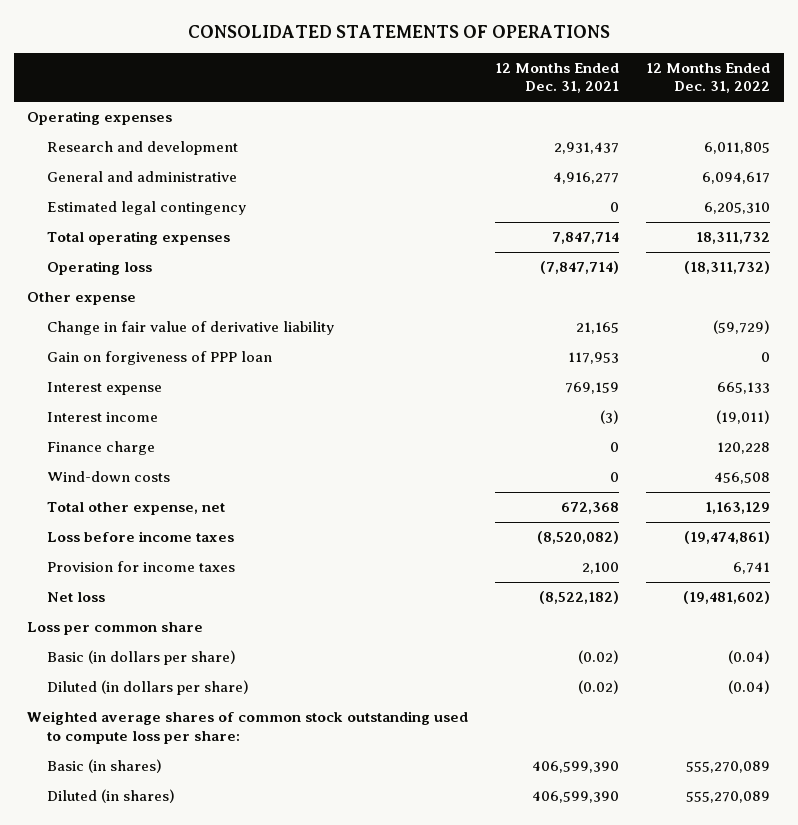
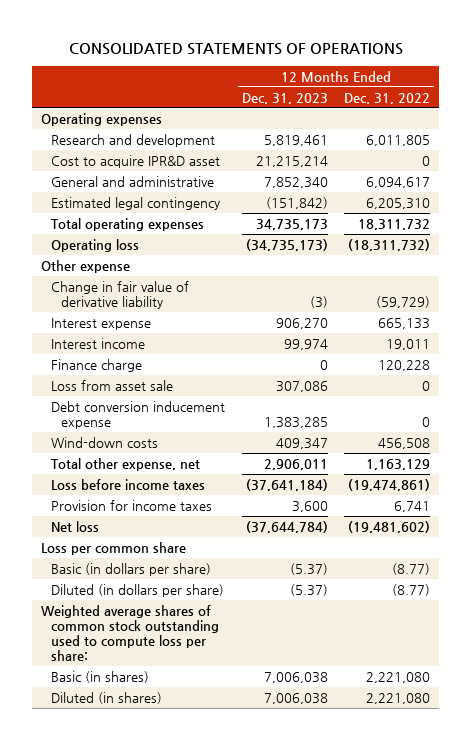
[495,63,620,94] 12 Months Ended Dec. 31, 2021 -> none
none -> [241,92,328,104] Dec. 31, 2023
none -> [51,154,221,168] Cost to acquire IPR&D asset
[46,351,272,366] Gain on forgiveness of PPP loan -> none
[716,410,771,425] (19,011) -> [386,338,431,350] 19,011
none -> [51,379,174,391] Loss from asset sale
none -> [51,400,226,430] Debt conversion inducement expense
[728,650,771,665] (0.04) -> [392,562,431,575] (8.77)
[728,680,771,695] (0.04) -> [392,583,431,596] (8.77)
[686,761,771,774] 555,270,089 -> [366,671,431,683] 2,221,080
[686,791,771,804] 555,270,089 -> [366,692,431,704] 2,221,080

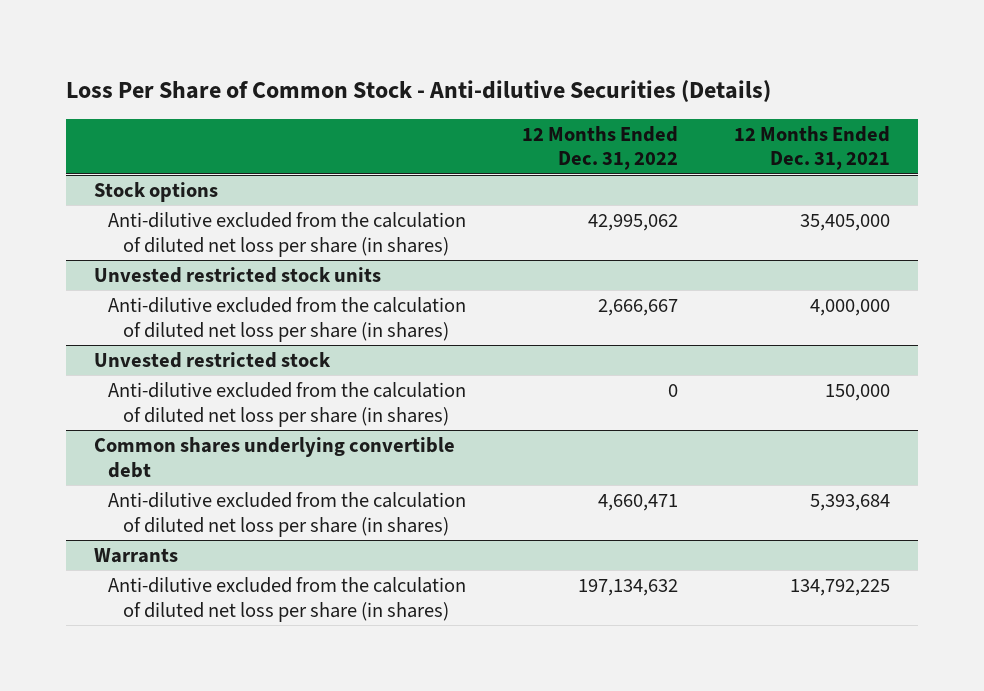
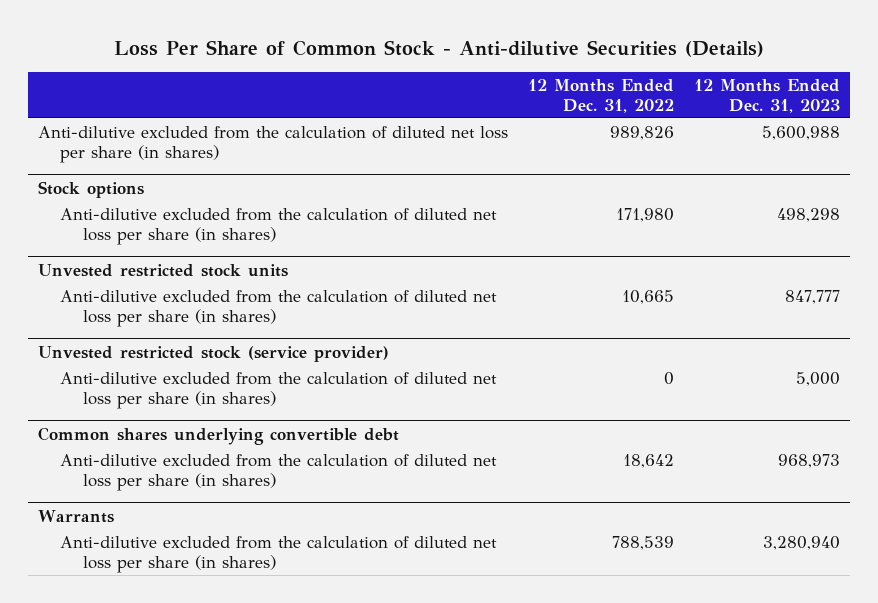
[733,125,890,171] 12 Months Ended Dec. 31, 2021 -> none
none -> [694,78,841,113] 12 Months Ended Dec. 31, 2023
none -> [38,125,509,163] Anti-dilutive excluded from the calculation of diluted net loss per share (in shares)
[588,213,679,231] 42,995,062 -> [616,207,675,222] 171,980
[598,298,679,316] 2,666,667 -> [622,289,675,304] 10,665
[93,351,331,368] Unvested restricted stock -> [38,345,390,362] Unvested restricted stock (service provider)
[598,493,679,511] 4,660,471 -> [623,453,675,468] 18,642
[578,578,679,596] 197,134,632 -> [612,535,675,550] 788,539

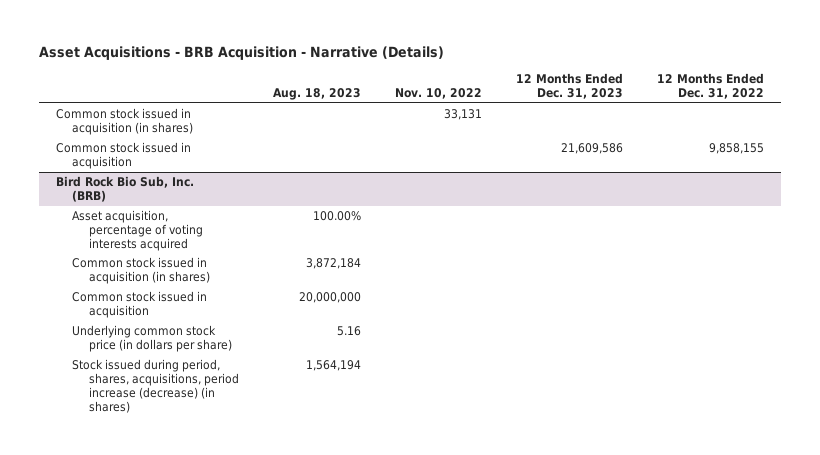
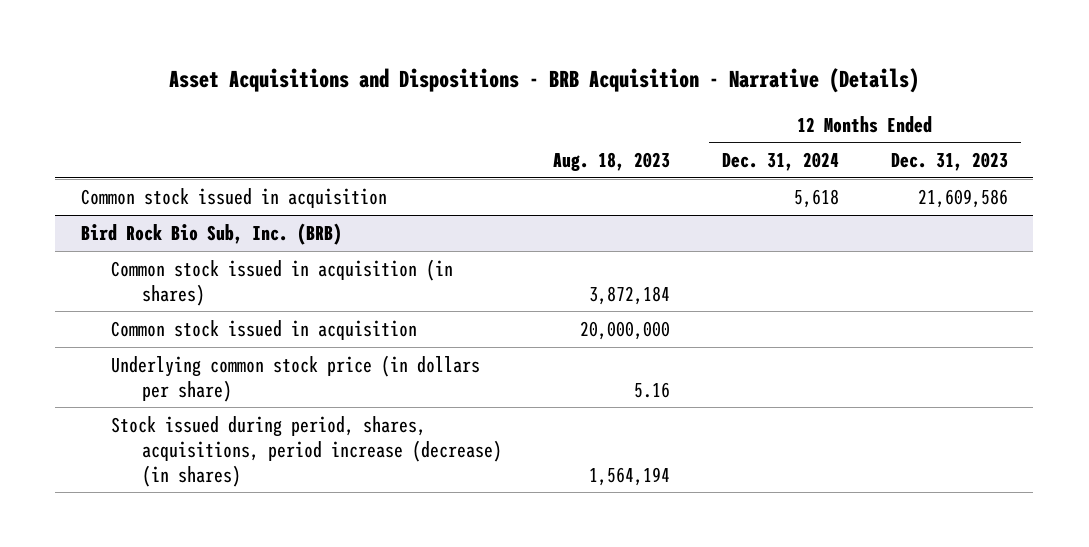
[39,46,445,61] Asset Acquisitions - BRB Acquisition - Narrative (Details) -> [169,67,920,93] Asset Acquisitions and Dispositions - BRB Acquisition - Narrative (Details)
[394,88,482,100] Nov. 10, 2022 -> none
[656,73,764,100] 12 Months Ended Dec. 31, 2022 -> none
none -> [721,152,839,172] Dec. 31, 2024
[56,108,194,136] Common stock issued in acquisition (in shares) -> none
[72,210,203,251] Asset acquisition, percentage of voting interests acquired -> none

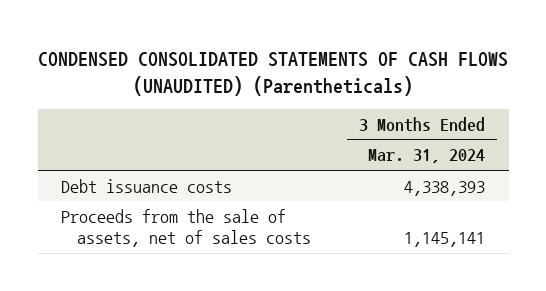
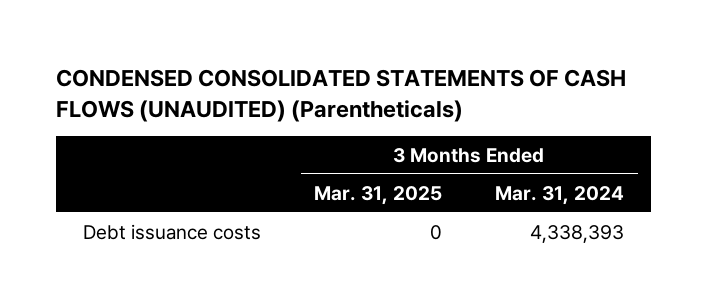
none -> [314,185,443,205] Mar. 31, 2025
[61,208,312,248] Proceeds from the sale of assets, net of sales costs -> none

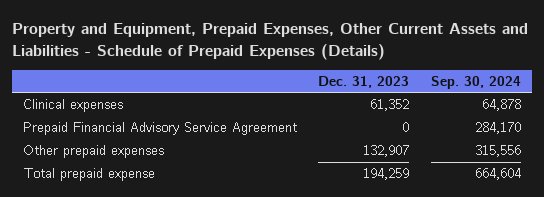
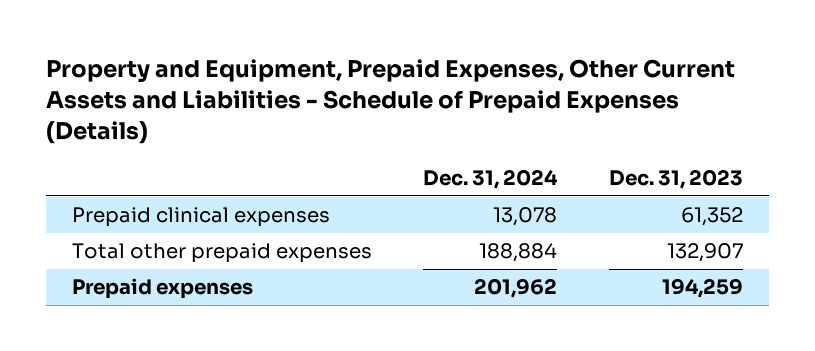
[431,75,522,89] Sep. 30, 2024 -> none
none -> [423,169,559,190] Dec. 31, 2024
[22,122,297,136] Prepaid Financial Advisory Service Agreement -> none
[22,99,123,113] Clinical expenses -> [71,207,330,228] Prepaid clinical expenses
[22,145,164,159] Other prepaid expenses -> [71,243,372,264] Total other prepaid expenses
[22,168,155,182] Total prepaid expense -> [71,278,253,300] Prepaid expenses

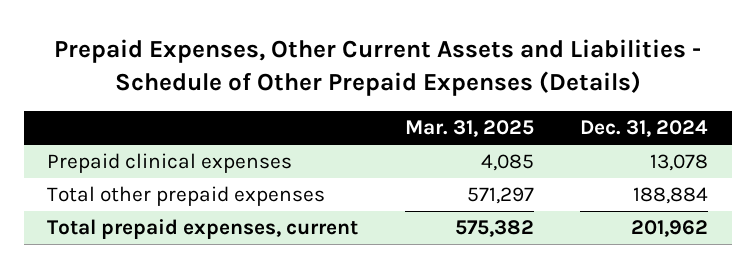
[45,59,735,145] Property and Equipment, Prepaid Expenses, Other Current Assets and Liabilities - Schedule of Prepaid Expenses (Details) -> [53,38,701,96] Prepaid Expenses, Other Current Assets and Liabilities - Schedule of Other Prepaid Expenses (Details)
[609,169,744,190] Dec. 31, 2023 -> none
none -> [404,120,534,138] Mar. 31, 2025
[71,278,253,300] Prepaid expenses -> [47,219,359,240] Total prepaid expenses, current

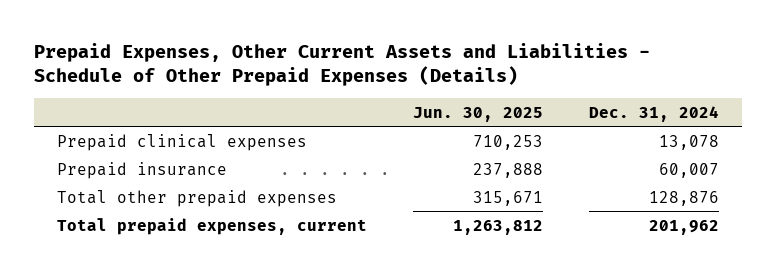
[404,120,534,138] Mar. 31, 2025 -> none
none -> [412,106,543,122] Jun. 30, 2025
none -> [56,161,227,179] Prepaid insurance
[633,187,709,205] 188,884 -> [648,190,719,206] 128,876

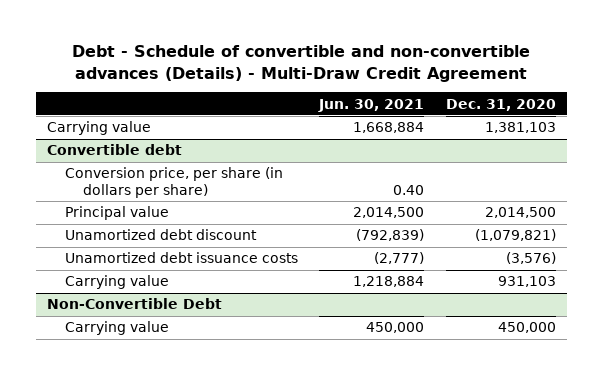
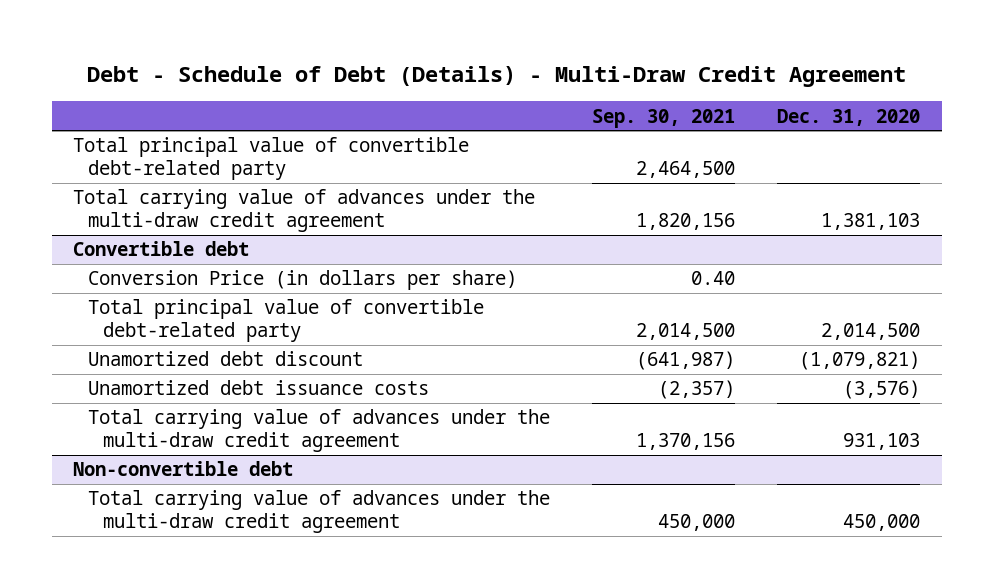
[72,45,531,82] Debt - Schedule of convertible and non-convertible advances (Details) - Multi-Draw Credit Agreement -> [86,66,906,88] Debt - Schedule of Debt (Details) - Multi-Draw Credit Agreement
[318,98,425,112] Jun. 30, 2021 -> none
none -> [592,108,736,128] Sep. 30, 2021
none -> [73,137,470,181] Total principal value of convertible debt-related party
[46,121,151,136] Carrying value -> [73,189,536,233] Total carrying value of advances under the multi-draw credit agreement
[64,167,283,198] Conversion price, per share (in dollars per share) -> [88,270,518,291] Conversion Price (in dollars per share)
[64,206,169,221] Principal value -> [88,299,485,343] Total principal value of convertible debt-related party
[64,275,169,290] Carrying value -> [88,409,551,453] Total carrying value of advances under the multi-draw credit agreement
[46,298,222,310] Non-Convertible Debt -> [73,461,294,477] Non-convertible debt
[64,321,169,336] Carrying value -> [88,490,551,534] Total carrying value of advances under the multi-draw credit agreement

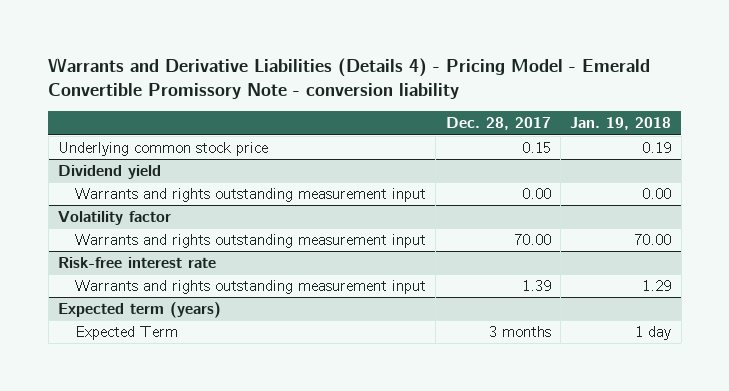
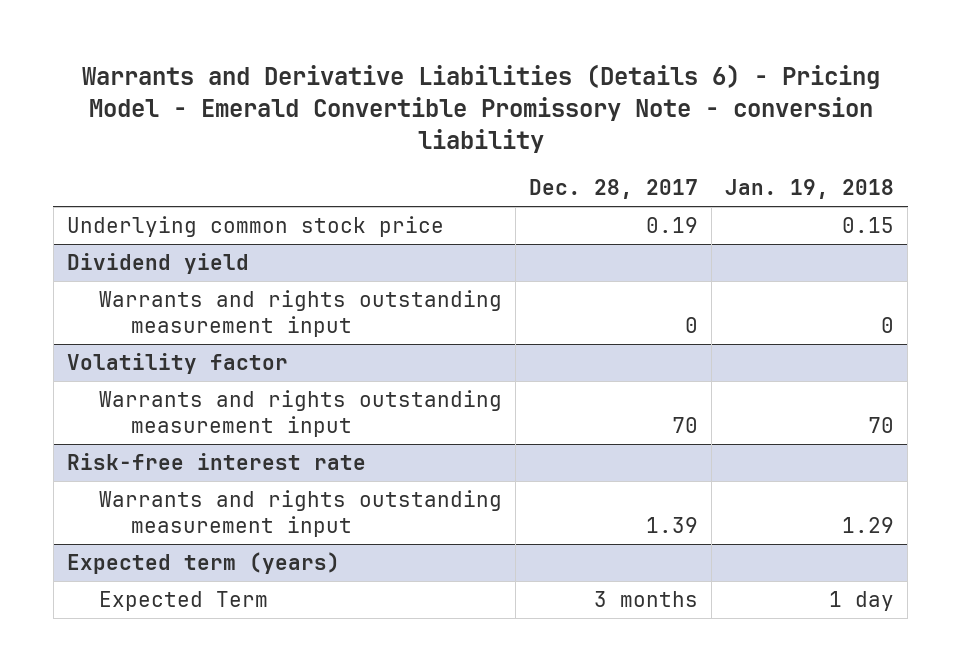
[48,56,651,99] Warrants and Derivative Liabilities (Details 4) - Pricing Model - Emerald Convertible Promissory Note - conversion liability -> [81,64,880,153] Warrants and Derivative Liabilities (Details 6) - Pricing Model - Emerald Convertible Promissory Note - conversion liability
[521,142,551,154] 0.15 -> [646,217,699,234] 0.19
[642,142,672,154] 0.19 -> [842,217,895,234] 0.15
[521,188,551,200] 0.00 -> [685,316,699,333] 0
[642,188,672,200] 0.00 -> [881,316,895,333] 0
[513,234,551,246] 70.00 -> [672,416,699,433] 70
[634,234,672,246] 70.00 -> [868,416,895,433] 70

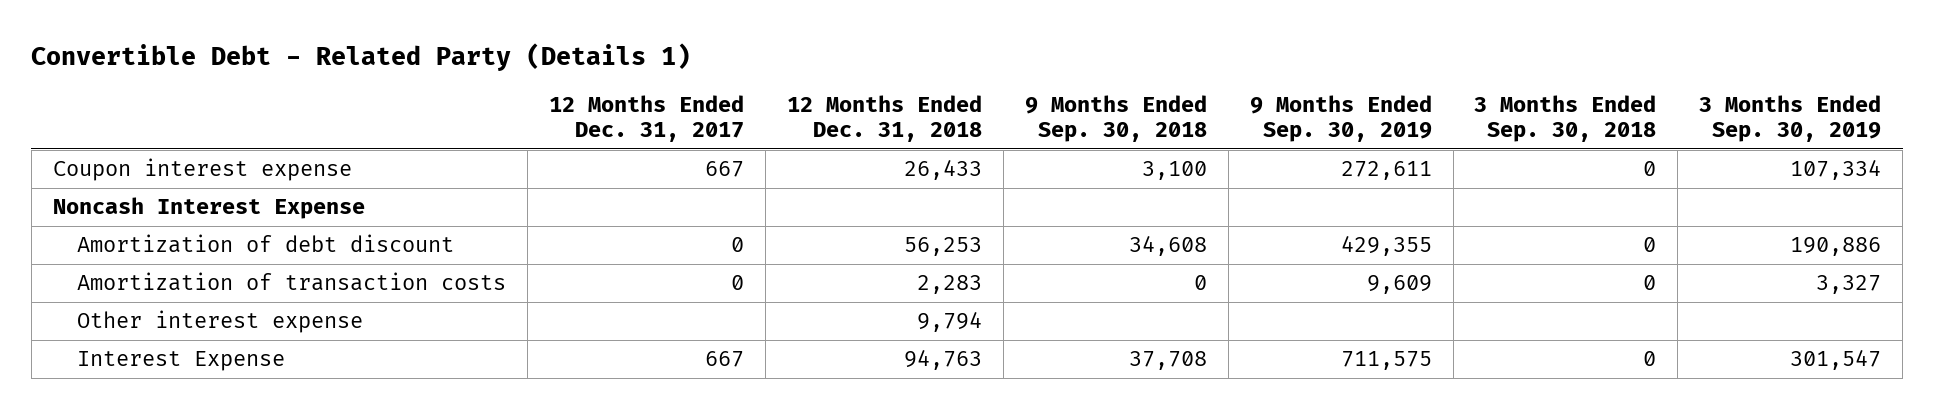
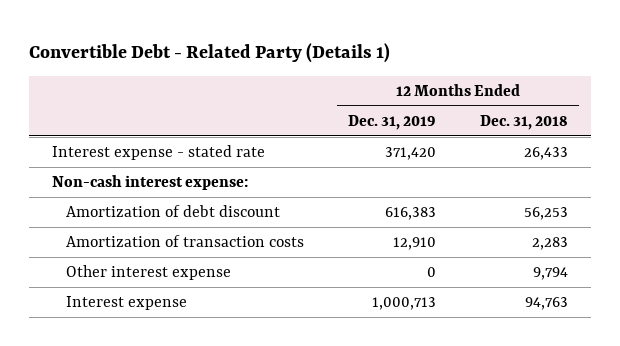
[549,95,745,143] 12 Months Ended Dec. 31, 2017 -> none
[1024,95,1207,143] 9 Months Ended Sep. 30, 2018 -> none
[1249,95,1432,143] 9 Months Ended Sep. 30, 2019 -> none
[1474,95,1657,143] 3 Months Ended Sep. 30, 2018 -> none
[1699,95,1882,143] 3 Months Ended Sep. 30, 2019 -> none
none -> [348,114,437,130] Dec. 31, 2019
[52,158,352,182] Coupon interest expense -> [51,145,265,161] Interest expense - stated rate
[52,197,365,220] Noncash Interest Expense -> [51,175,248,191] Non-cash interest expense:
[77,351,286,372] Interest Expense -> [65,296,187,311] Interest expense

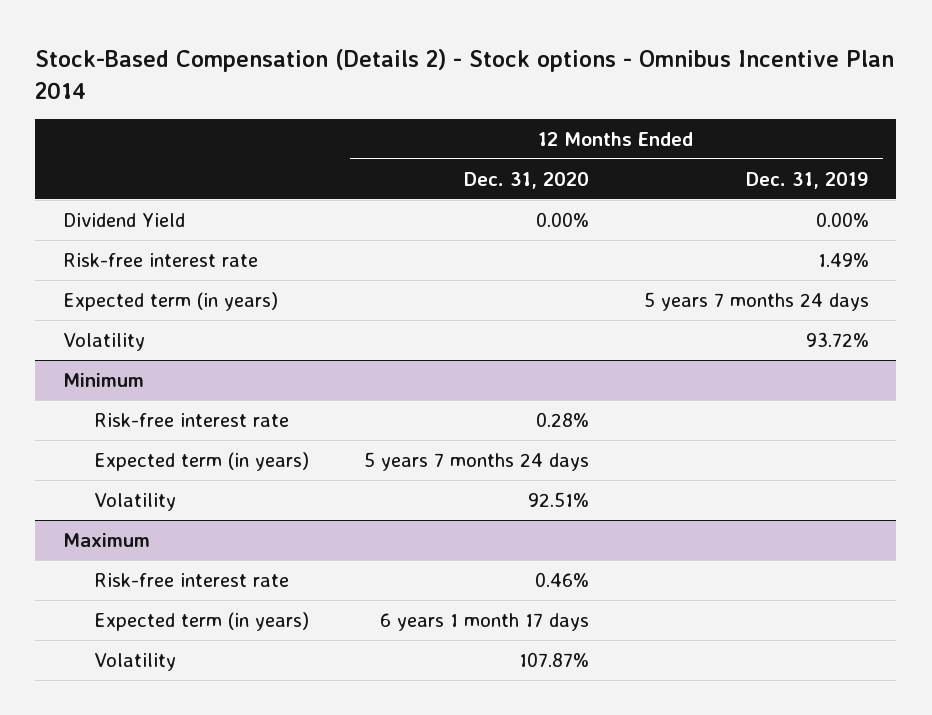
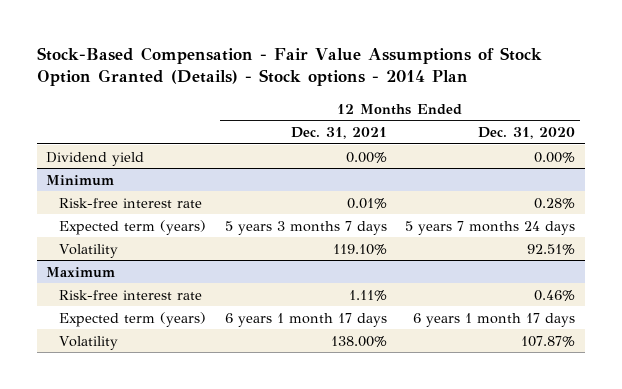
[35,49,895,99] Stock-Based Compensation (Details 2) - Stock options - Omnibus Incentive Plan 2014 -> [37,46,543,87] Stock-Based Compensation - Fair Value Assumptions of Stock Option Granted (Details) - Stock options - 2014 Plan
[745,171,869,189] Dec. 31, 2019 -> none
none -> [290,127,387,140] Dec. 31, 2021
[62,252,258,267] Risk-free interest rate -> none
[62,291,278,311] Expected term (in years) -> none
[62,332,145,351] Volatility -> none
[62,212,185,227] Dividend Yield -> [46,151,145,166] Dividend yield
[93,451,309,471] Expected term (in years) -> [59,219,207,235] Expected term (years)
[93,611,309,631] Expected term (in years) -> [59,311,207,327] Expected term (years)

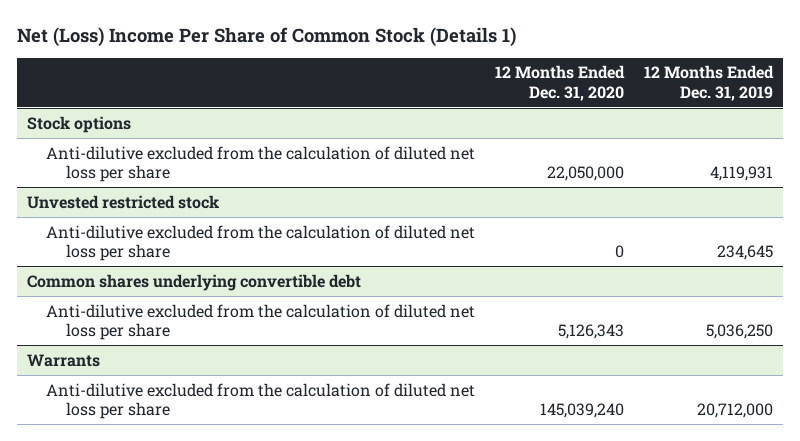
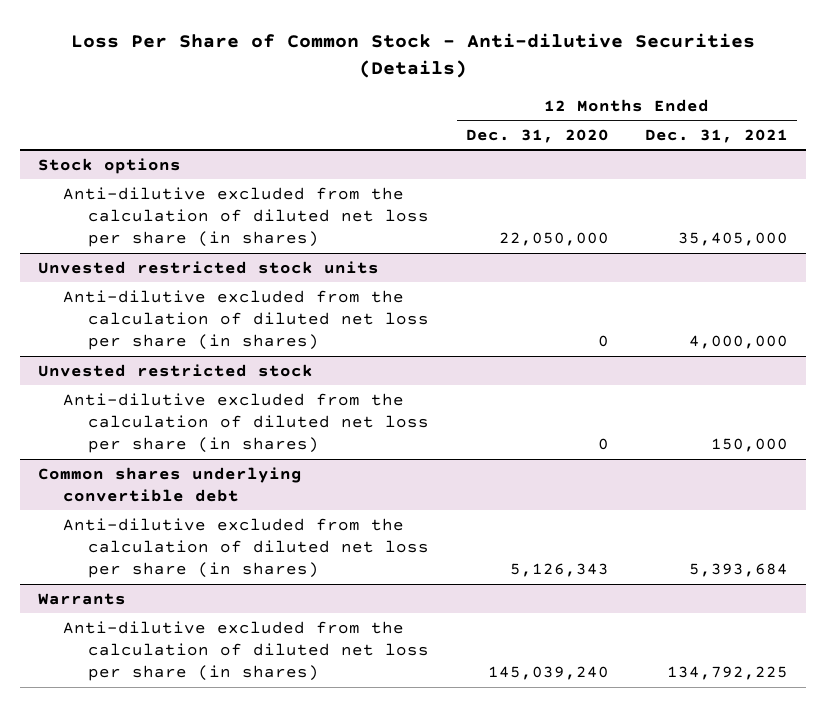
[17,26,517,47] Net (Loss) Income Per Share of Common Stock (Details 1) -> [71,32,756,78] Loss Per Share of Common Stock - Anti-dilutive Securities (Details)
[644,65,775,101] 12 Months Ended Dec. 31, 2019 -> none
none -> [645,128,789,143] Dec. 31, 2021
[46,145,476,183] Anti-dilutive excluded from the calculation of diluted net loss per share -> [63,186,430,248] Anti-dilutive excluded from the calculation of diluted net loss per share (in shares)
none -> [38,260,380,274] Unvested restricted stock units
none -> [63,289,430,351] Anti-dilutive excluded from the calculation of diluted net loss per share (in shares)
[46,224,476,262] Anti-dilutive excluded from the calculation of diluted net loss per share -> [63,392,430,454] Anti-dilutive excluded from the calculation of diluted net loss per share (in shares)
[46,303,476,341] Anti-dilutive excluded from the calculation of diluted net loss per share -> [63,517,430,579] Anti-dilutive excluded from the calculation of diluted net loss per share (in shares)
[46,382,476,420] Anti-dilutive excluded from the calculation of diluted net loss per share -> [63,620,430,682] Anti-dilutive excluded from the calculation of diluted net loss per share (in shares)

